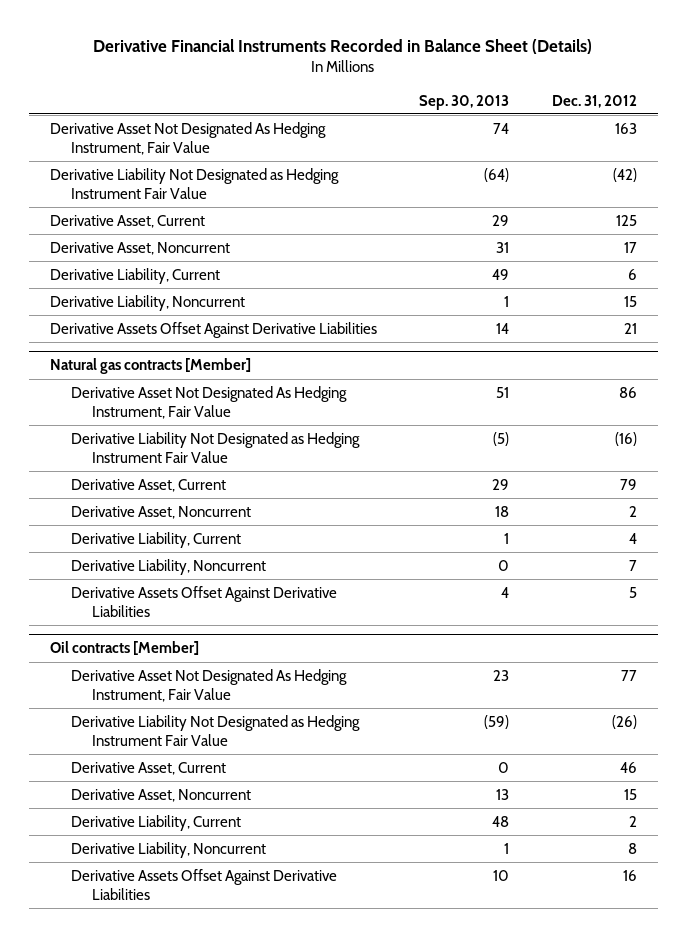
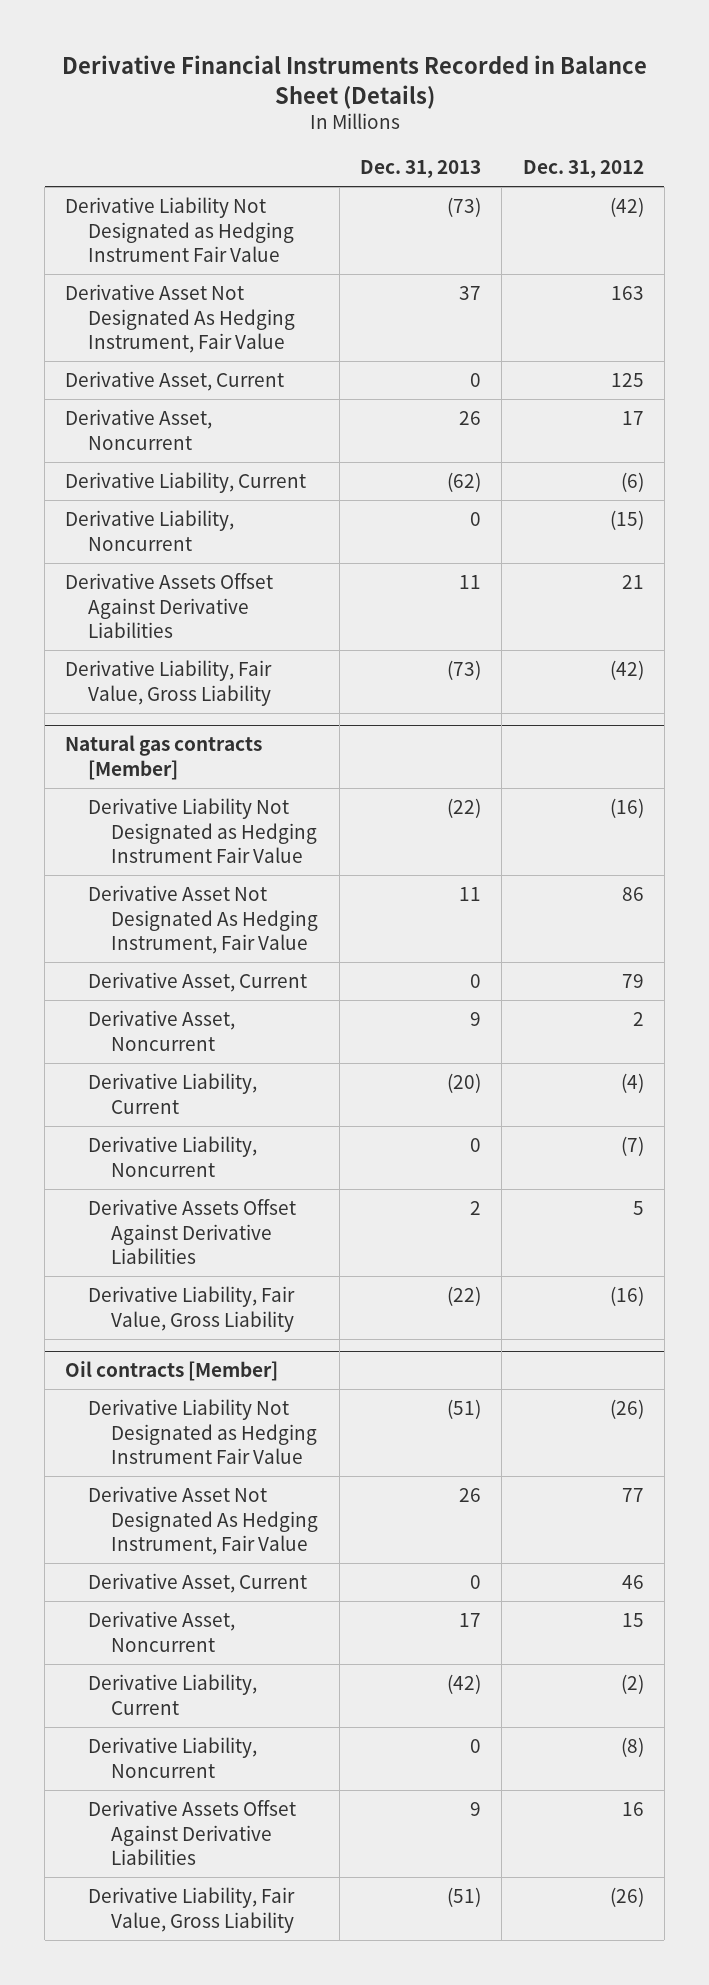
[419,94,510,110] Sep. 30, 2013 -> none
none -> [359,160,481,179] Dec. 31, 2013
[49,121,326,155] Derivative Asset Not Designated As Hedging Instrument, Fair Value -> [65,283,296,354] Derivative Asset Not Designated As Hedging Instrument, Fair Value
[627,268,637,280] 6 -> [620,471,644,492] (6)
[623,295,637,307] 15 -> [609,509,644,530] (15)
none -> [65,659,273,706] Derivative Liability, Fair Value, Gross Liability
[71,385,348,419] Derivative Asset Not Designated As Hedging Instrument, Fair Value -> [88,884,319,955] Derivative Asset Not Designated As Hedging Instrument, Fair Value
[628,532,637,544] 4 -> [620,1072,644,1093] (4)
[628,559,637,571] 7 -> [620,1135,644,1156] (7)
none -> [88,1285,296,1332] Derivative Liability, Fair Value, Gross Liability
[71,668,348,702] Derivative Asset Not Designated As Hedging Instrument, Fair Value -> [88,1485,319,1556] Derivative Asset Not Designated As Hedging Instrument, Fair Value
[628,815,637,827] 2 -> [620,1673,644,1694] (2)
[627,842,637,854] 8 -> [620,1736,644,1757] (8)
none -> [88,1886,296,1933] Derivative Liability, Fair Value, Gross Liability

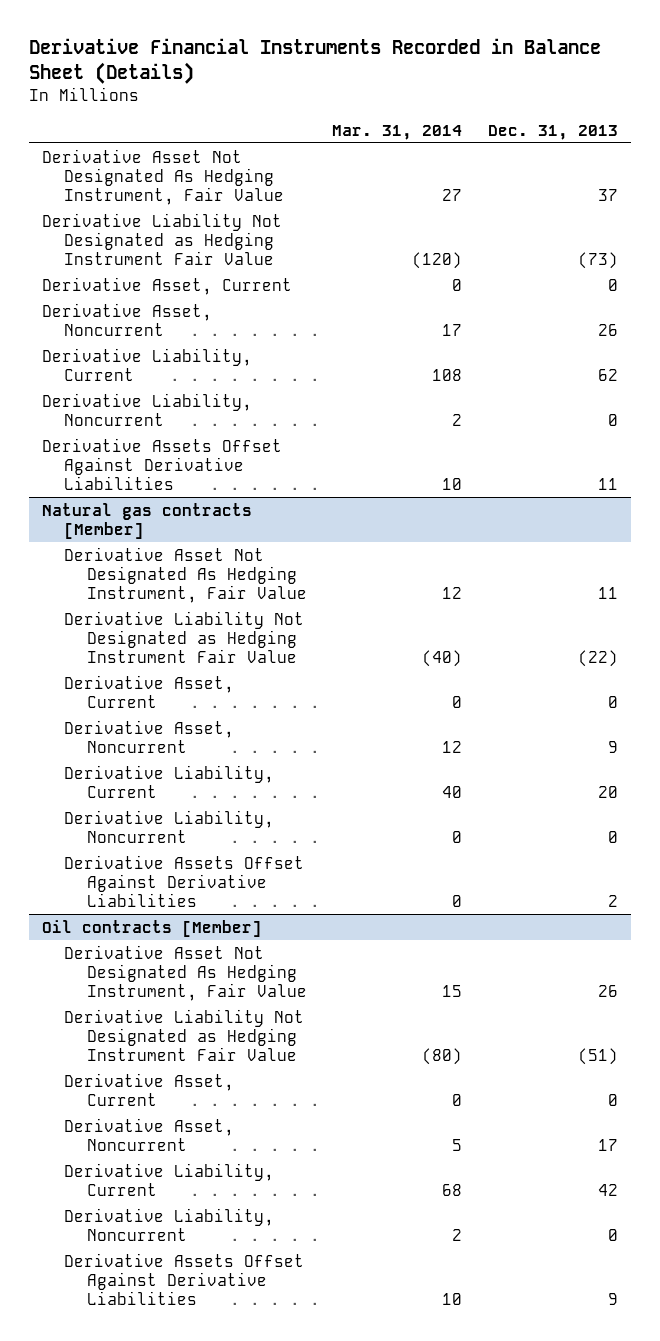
[522,160,644,179] Dec. 31, 2012 -> none
none -> [332,124,463,140] Mar. 31, 2014
[65,196,295,263] Derivative Liability Not Designated as Hedging Instrument Fair Value -> [41,212,282,266] Derivative Liability Not Designated as Hedging Instrument Fair Value
[446,471,481,492] (62) -> [598,368,619,381] 62
[65,659,273,706] Derivative Liability, Fair Value, Gross Liability -> none
[88,797,318,864] Derivative Liability Not Designated as Hedging Instrument Fair Value -> [64,610,305,664] Derivative Liability Not Designated as Hedging Instrument Fair Value
[446,1072,481,1093] (20) -> [598,785,619,798] 20
[88,1285,296,1332] Derivative Liability, Fair Value, Gross Liability -> none
[88,1398,318,1465] Derivative Liability Not Designated as Hedging Instrument Fair Value -> [64,1008,305,1062] Derivative Liability Not Designated as Hedging Instrument Fair Value
[446,1673,481,1694] (42) -> [598,1183,619,1196] 42
[88,1886,296,1933] Derivative Liability, Fair Value, Gross Liability -> none

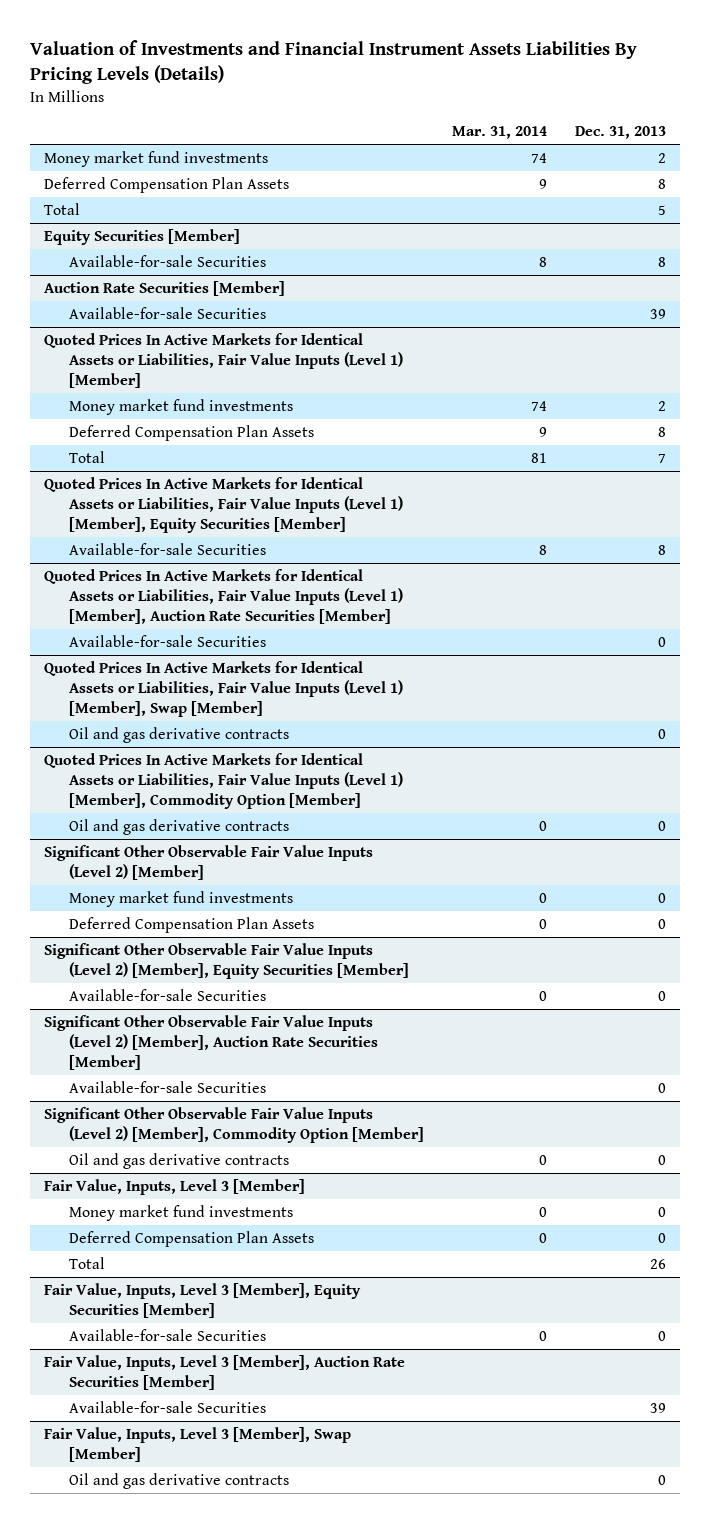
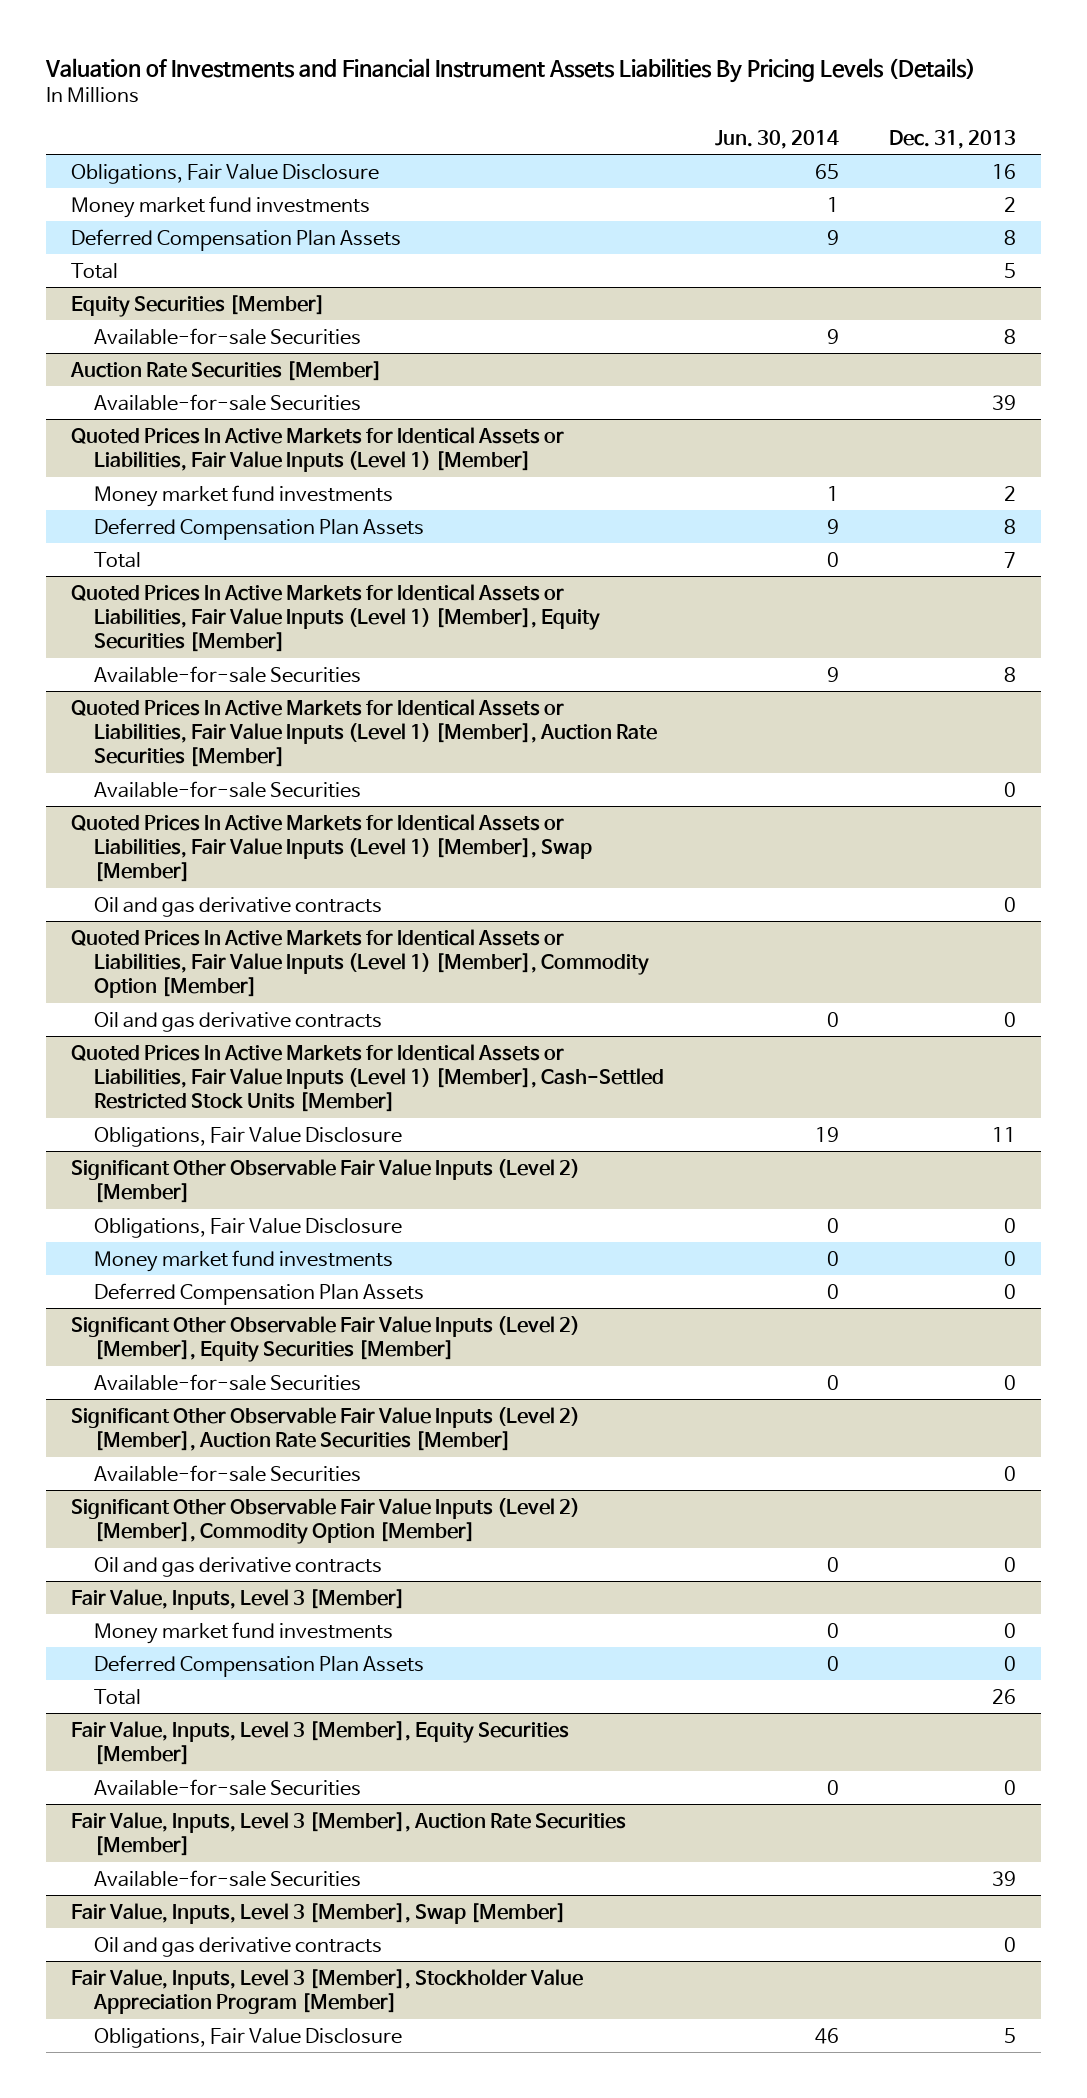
[451,126,547,140] Mar. 31, 2014 -> none
none -> [714,129,839,149] Jun. 30, 2014
none -> [70,163,379,184] Obligations, Fair Value Disclosure
none -> [70,1043,665,1113] Quoted Prices In Active Markets for Identical Assets or Liabilities, Fair Value Inputs (Level 1) [Member], Cash-Settled Restricted Stock Units [Member]
none -> [94,1126,403,1147] Obligations, Fair Value Disclosure
none -> [94,1217,403,1238] Obligations, Fair Value Disclosure
none -> [70,1968,583,2014] Fair Value, Inputs, Level 3 [Member], Stockholder Value Appreciation Program [Member]
none -> [94,2027,403,2048] Obligations, Fair Value Disclosure

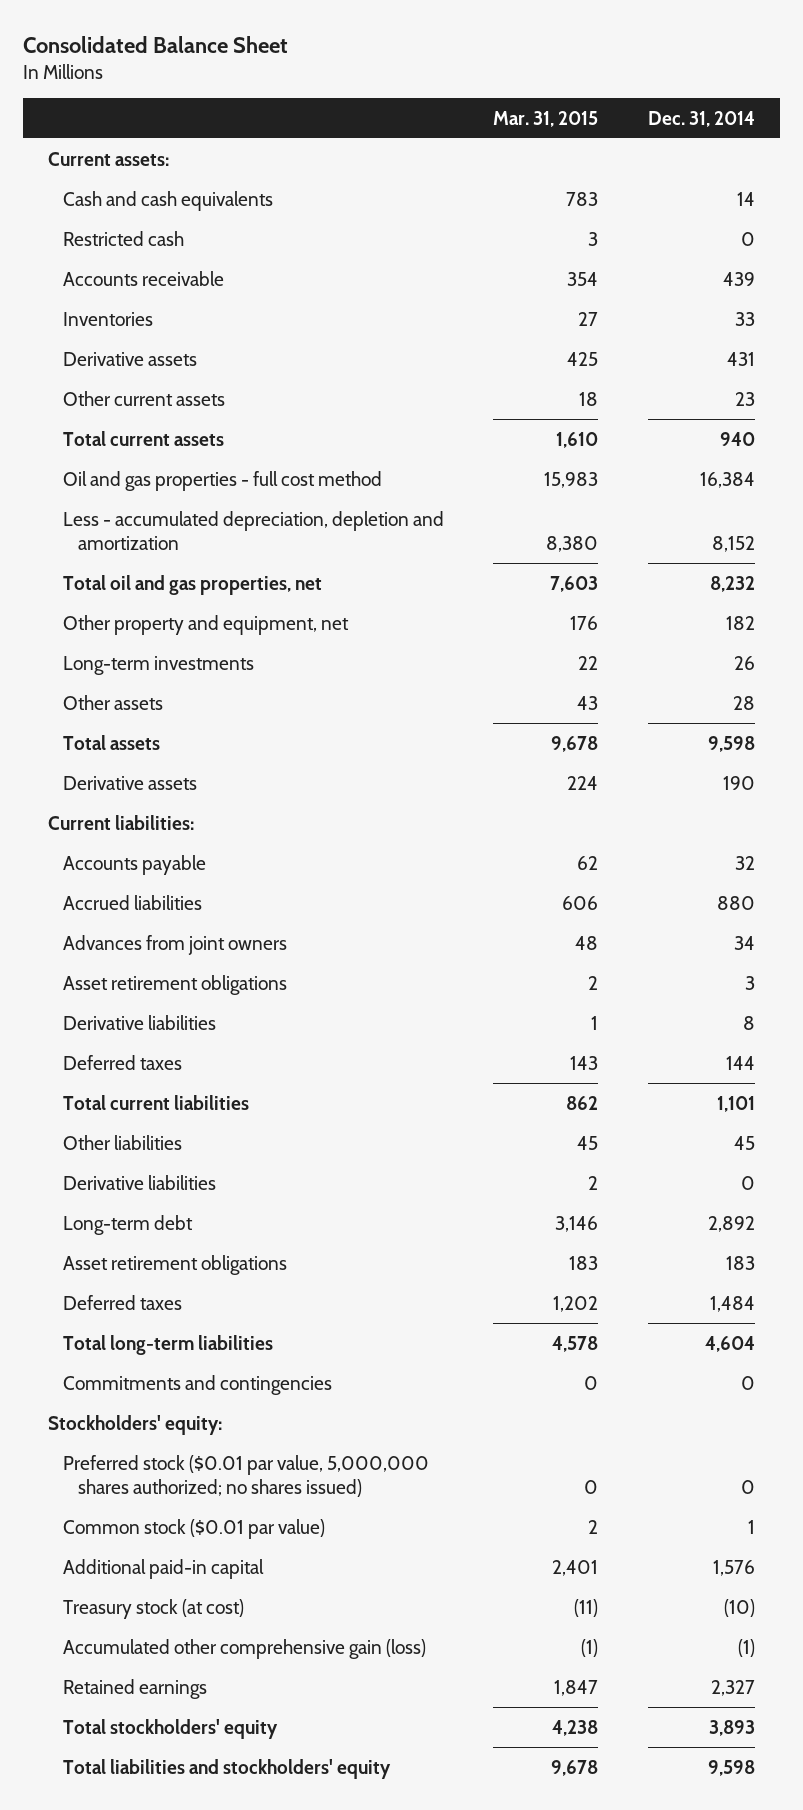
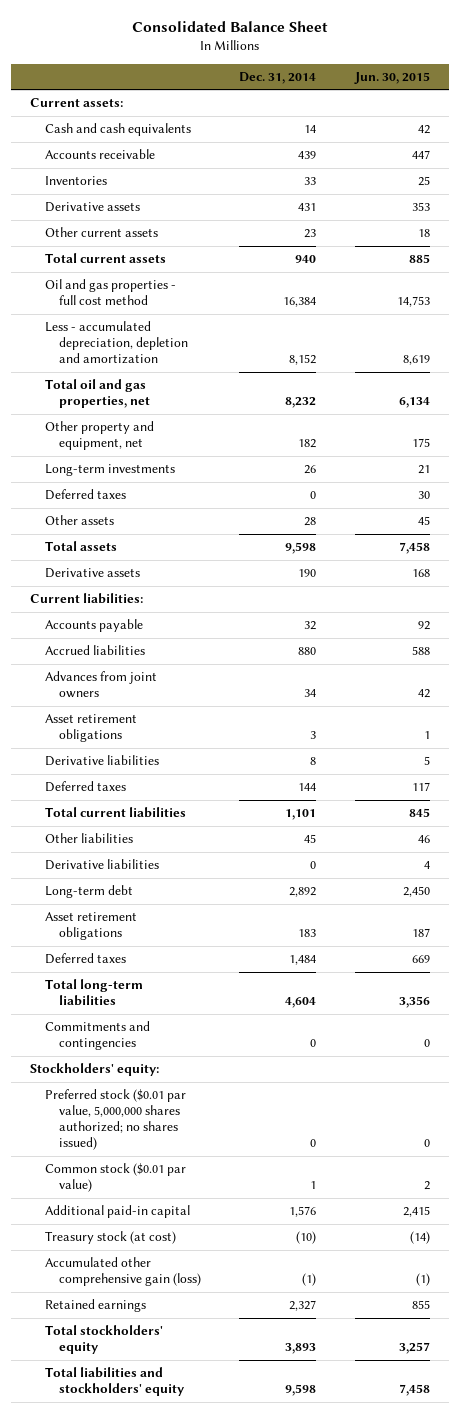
[493,110,599,127] Mar. 31, 2015 -> none
none -> [353,71,430,84] Jun. 30, 2015
[62,230,184,246] Restricted cash -> none
none -> [44,489,126,501] Deferred taxes

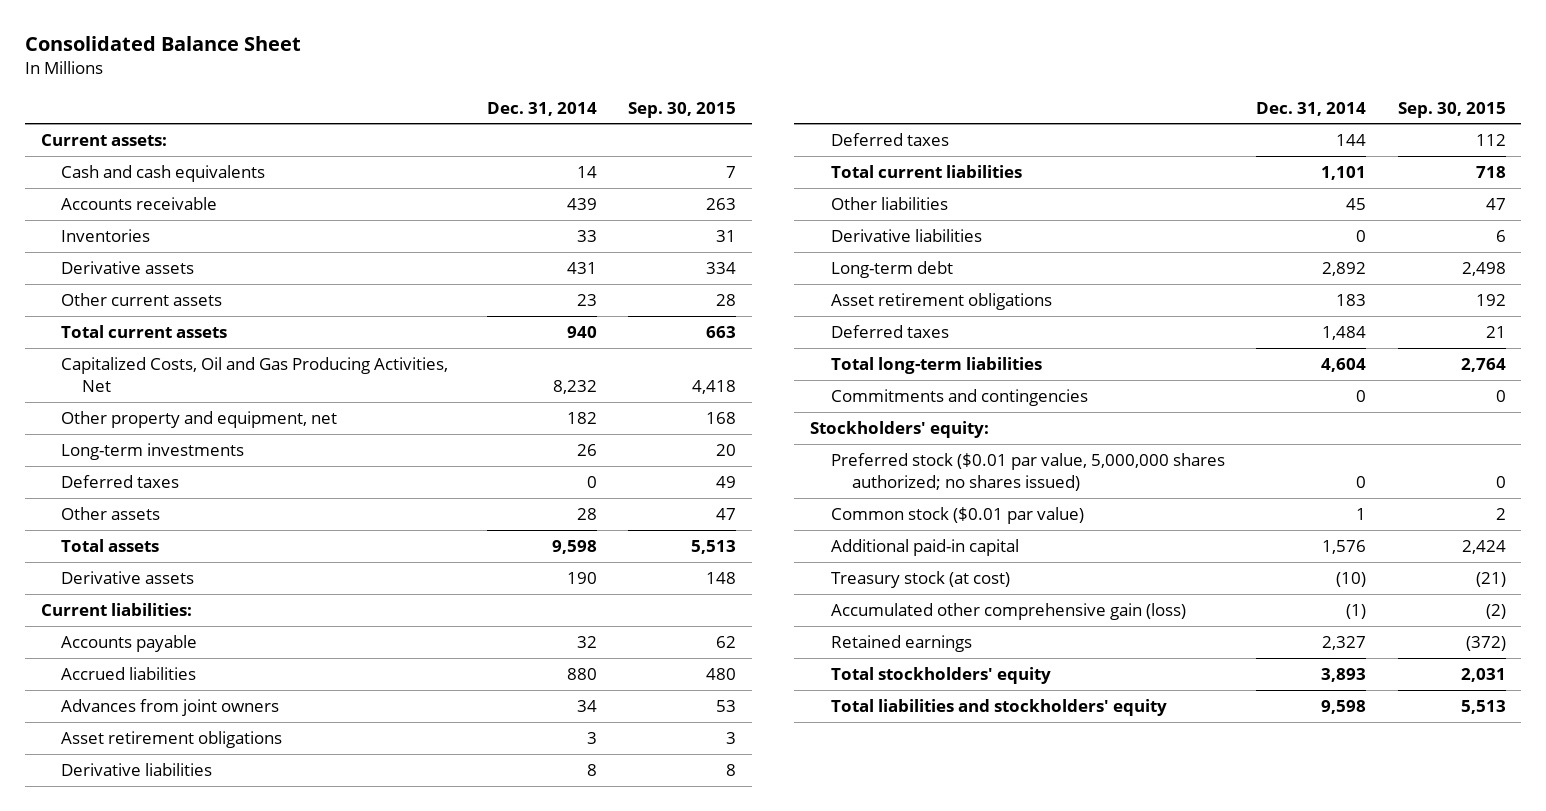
[353,71,430,84] Jun. 30, 2015 -> none
none -> [628,101,737,118] Sep. 30, 2015
[44,279,176,306] Oil and gas properties - full cost method -> none
[44,321,188,365] Less - accumulated depreciation, depletion and amortization -> none
[44,379,150,409] Total oil and gas properties, net -> [61,357,449,392] Capitalized Costs, Oil and Gas Producing Activities, Net

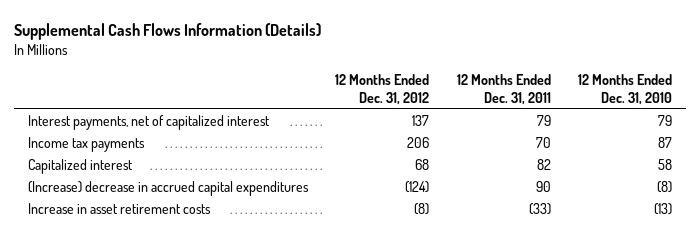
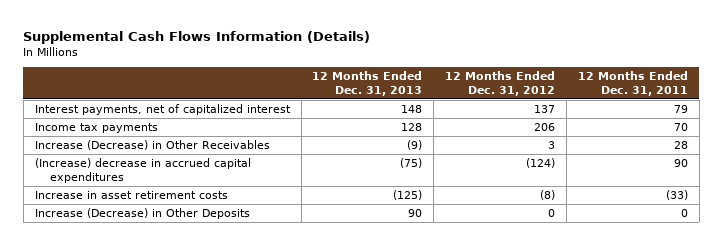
[578,73,673,105] 12 Months Ended Dec. 31, 2010 -> none
none -> [312,70,423,96] 12 Months Ended Dec. 31, 2013
[27,158,133,174] Capitalized interest -> none
none -> [34,140,270,151] Increase (Decrease) in Other Receivables
none -> [34,208,250,220] Increase (Decrease) in Other Deposits

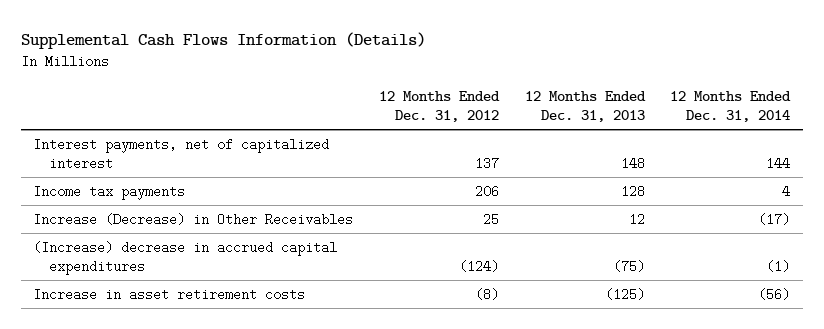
[577,70,688,96] 12 Months Ended Dec. 31, 2011 -> none
none -> [670,91,792,122] 12 Months Ended Dec. 31, 2014
[407,140,423,151] (9) -> [628,213,645,227] 12
[548,141,556,150] 3 -> [482,213,499,227] 25
[34,208,250,220] Increase (Decrease) in Other Deposits -> none

